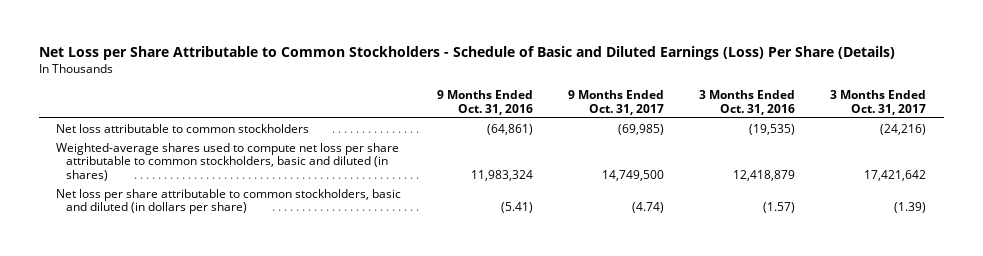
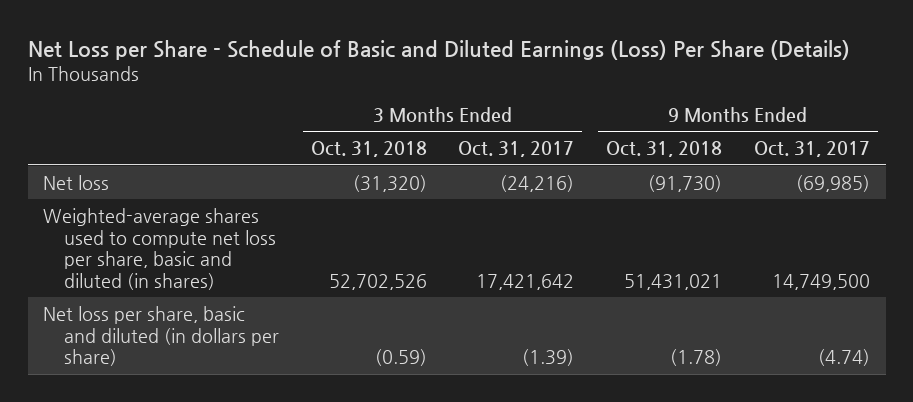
[38,46,895,61] Net Loss per Share Attributable to Common Stockholders - Schedule of Basic and Diluted Earnings (Loss) Per Share (Details) -> [27,39,850,60] Net Loss per Share - Schedule of Basic and Diluted Earnings (Loss) Per Share (Details)
[436,89,533,115] 9 Months Ended Oct. 31, 2016 -> none
[699,89,796,115] 3 Months Ended Oct. 31, 2016 -> none
none -> [310,141,427,158] Oct. 31, 2018
none -> [606,141,723,158] Oct. 31, 2018
[56,123,310,133] Net loss attributable to common stockholders -> [43,174,110,190] Net loss
[56,142,400,182] Weighted-average shares used to compute net loss per share attributable to common stockholders, basic and diluted (in shares) -> [43,207,276,291] Weighted-average shares used to compute net loss per share, basic and diluted (in shares)
[56,188,402,215] Net loss per share attributable to common stockholders, basic and diluted (in dollars per share) -> [43,305,279,367] Net loss per share, basic and diluted (in dollars per share)

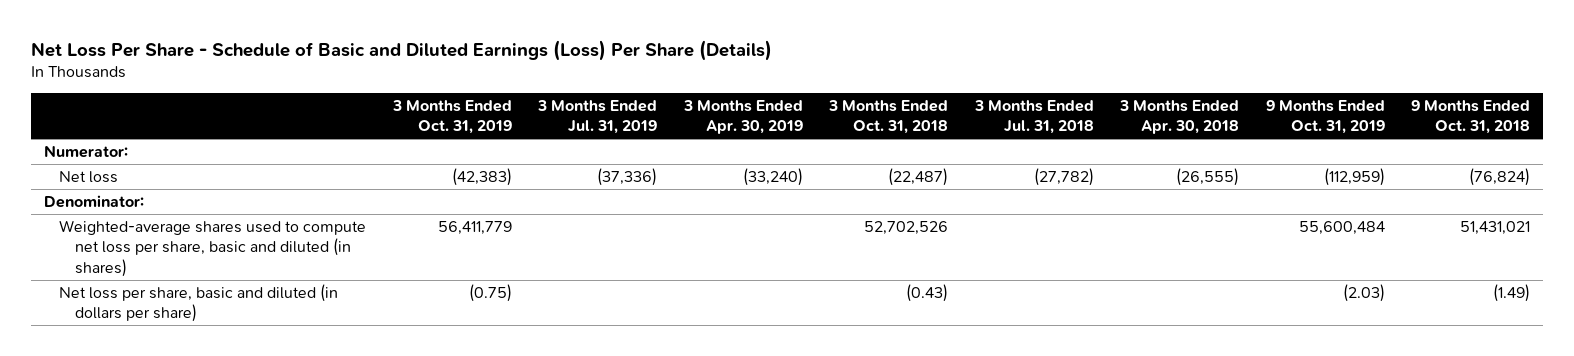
[27,39,850,60] Net Loss per Share - Schedule of Basic and Diluted Earnings (Loss) Per Share (Details) -> [30,39,772,61] Net Loss Per Share - Schedule of Basic and Diluted Earnings (Loss) Per Share (Details)
[458,141,575,158] Oct. 31, 2017 -> none
[753,141,870,158] Oct. 31, 2017 -> none
none -> [391,99,512,135] 3 Months Ended Oct. 31, 2019
none -> [537,99,658,135] 3 Months Ended Jul. 31, 2019
none -> [682,99,803,135] 3 Months Ended Apr. 30, 2019
none -> [973,99,1094,135] 3 Months Ended Jul. 31, 2018
none -> [1119,99,1240,135] 3 Months Ended Apr. 30, 2018
none -> [1265,99,1385,135] 9 Months Ended Oct. 31, 2019
none -> [44,144,129,158] Numerator:
[352,174,427,192] (31,320) -> [888,167,949,186] (22,487)
[648,174,723,192] (91,730) -> [1469,167,1531,186] (76,824)
none -> [44,194,145,208] Denominator:
[374,349,427,367] (0.59) -> [906,283,949,302] (0.43)
[670,349,723,367] (1.78) -> [1493,283,1531,302] (1.49)

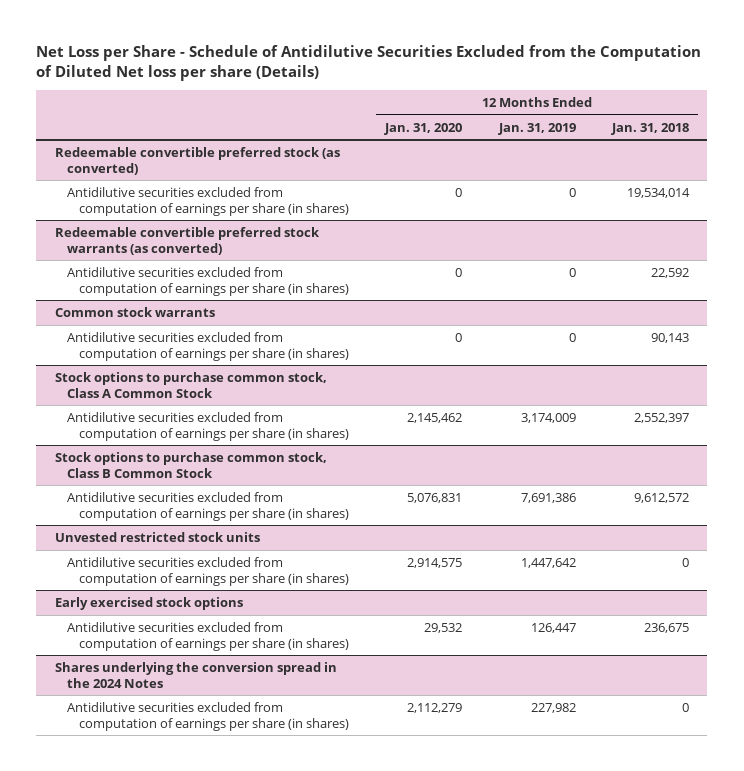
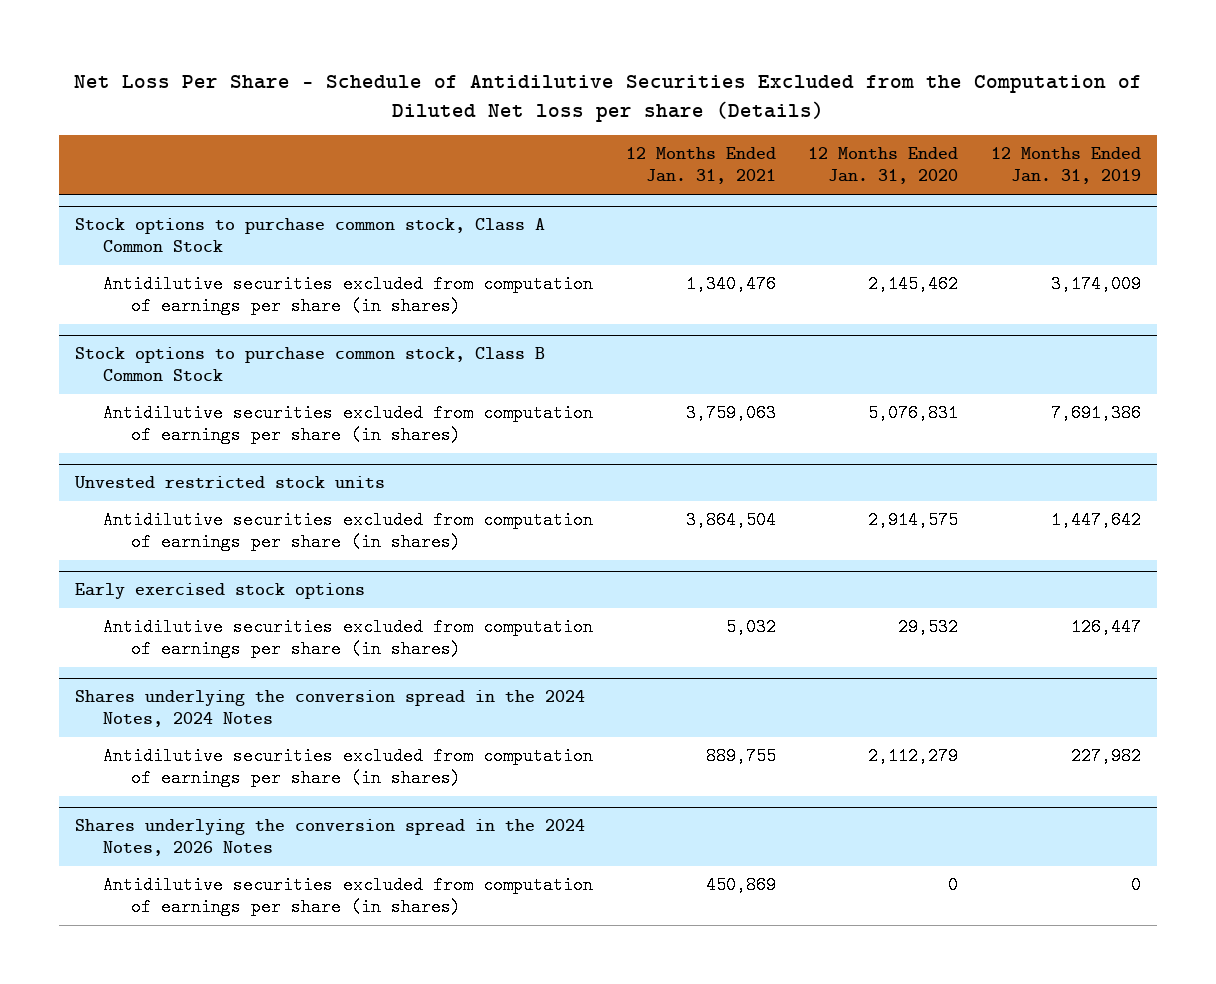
[36,44,702,82] Net Loss per Share - Schedule of Antidilutive Securities Excluded from the Computation of Diluted Net loss per share (Details) -> [74,74,1143,122] Net Loss Per Share - Schedule of Antidilutive Securities Excluded from the Computation of Diluted Net loss per share (Details)
[611,122,690,135] Jan. 31, 2018 -> none
none -> [625,147,776,185] 12 Months Ended Jan. 31, 2021
[54,146,340,175] Redeemable convertible preferred stock (as converted) -> none
[66,186,349,216] Antidilutive securities excluded from computation of earnings per share (in shares) -> none
[54,226,320,255] Redeemable convertible preferred stock warrants (as converted) -> none
[66,266,349,296] Antidilutive securities excluded from computation of earnings per share (in shares) -> none
[54,306,215,317] Common stock warrants -> none
[66,331,349,361] Antidilutive securities excluded from computation of earnings per share (in shares) -> none
[54,661,337,688] Shares underlying the conversion spread in the 2024 Notes -> [75,690,586,728] Shares underlying the conversion spread in the 2024 Notes, 2024 Notes
none -> [75,819,586,857] Shares underlying the conversion spread in the 2024 Notes, 2026 Notes
none -> [103,876,594,917] Antidilutive securities excluded from computation of earnings per share (in shares)

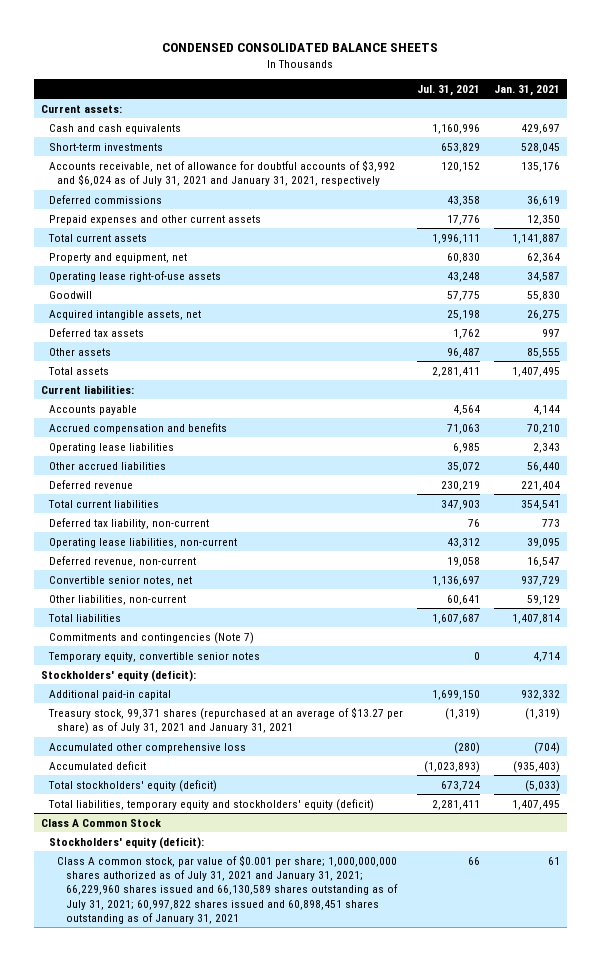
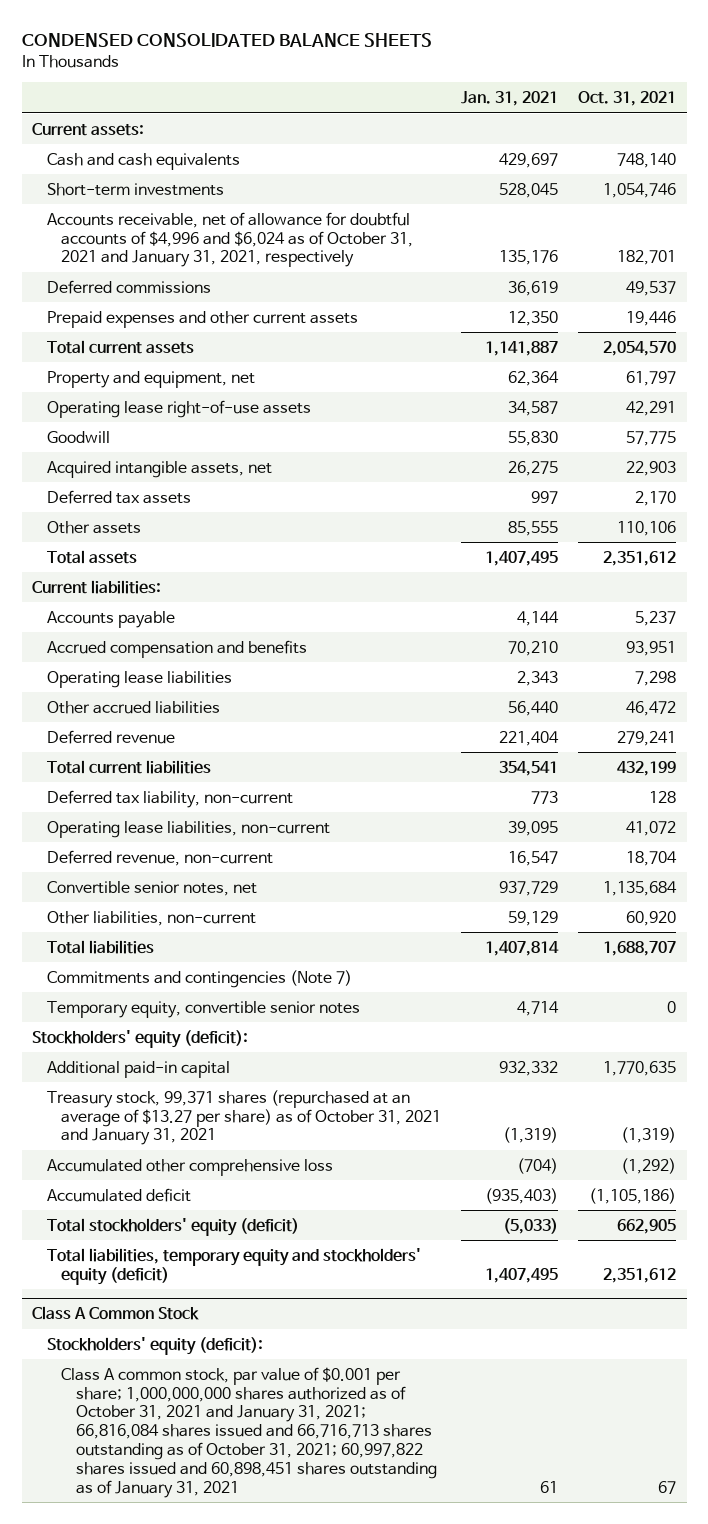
[416,84,480,96] Jul. 31, 2021 -> none
none -> [578,91,677,107] Oct. 31, 2021
[48,159,395,187] Accounts receivable, net of allowance for doubtful accounts of $3,992 and $6,024 as of July 31, 2021 and January 31, 2021, respectively -> [46,211,414,268] Accounts receivable, net of allowance for doubtful accounts of $4,996 and $6,024 as of October 31, 2021 and January 31, 2021, respectively
[47,706,403,735] Treasury stock, 99,371 shares (repurchased at an average of $13.27 per share) as of July 31, 2021 and January 31, 2021 -> [46,1089,442,1146] Treasury stock, 99,371 shares (repurchased at an average of $13.27 per share) as of October 31, 2021 and January 31, 2021
[57,854,398,924] Class A common stock, par value of $0.001 per share; 1,000,000,000 shares authorized as of July 31, 2021 and January 31, 2021; 66,229,960 shares issued and 66,130,589 shares outstanding as of July 31, 2021; 60,997,822 shares issued and 60,898,451 shares outstanding as of January 31, 2021 -> [61,1366,437,1498] Class A common stock, par value of $0.001 per share; 1,000,000,000 shares authorized as of October 31, 2021 and January 31, 2021; 66,816,084 shares issued and 66,716,713 shares outstanding as of October 31, 2021; 60,997,822 shares issued and 60,898,451 shares outstanding as of January 31, 2021

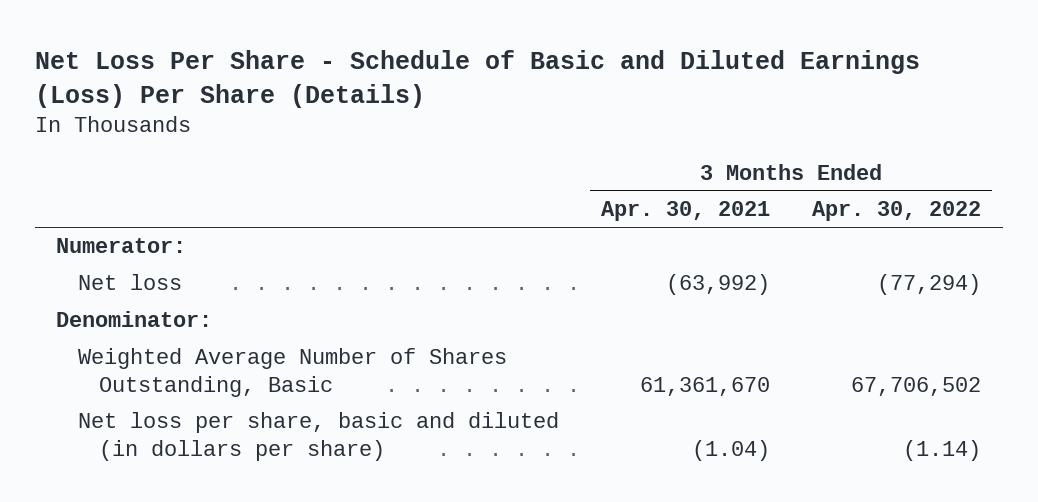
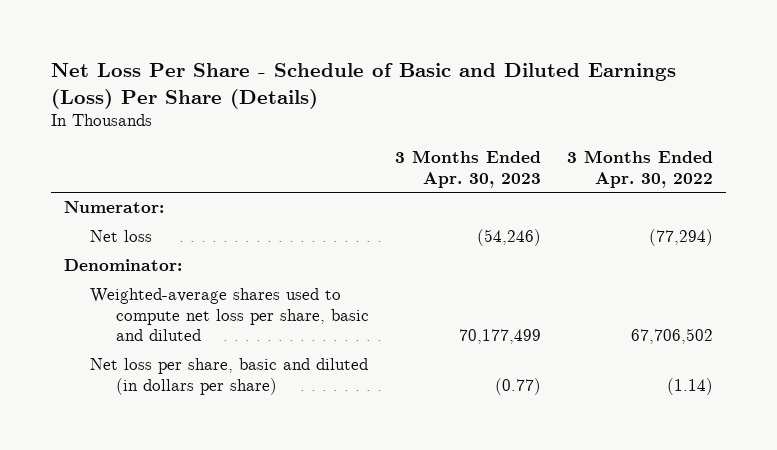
[601,201,771,222] Apr. 30, 2021 -> none
none -> [395,150,542,188] 3 Months Ended Apr. 30, 2023
[77,348,507,398] Weighted Average Number of Shares Outstanding, Basic -> [90,288,370,342] Weighted-average shares used to compute net loss per share, basic and diluted

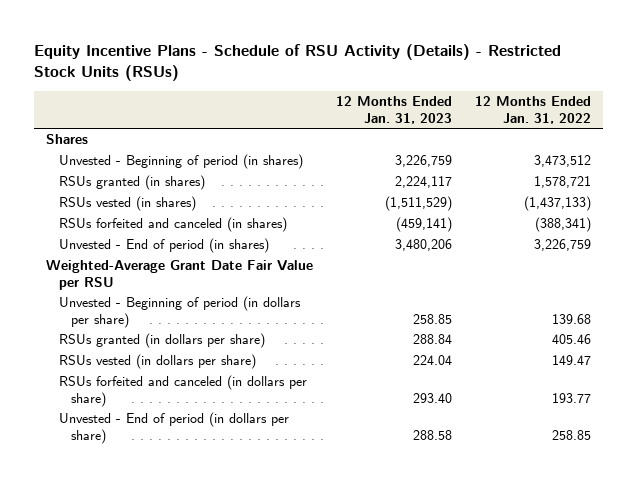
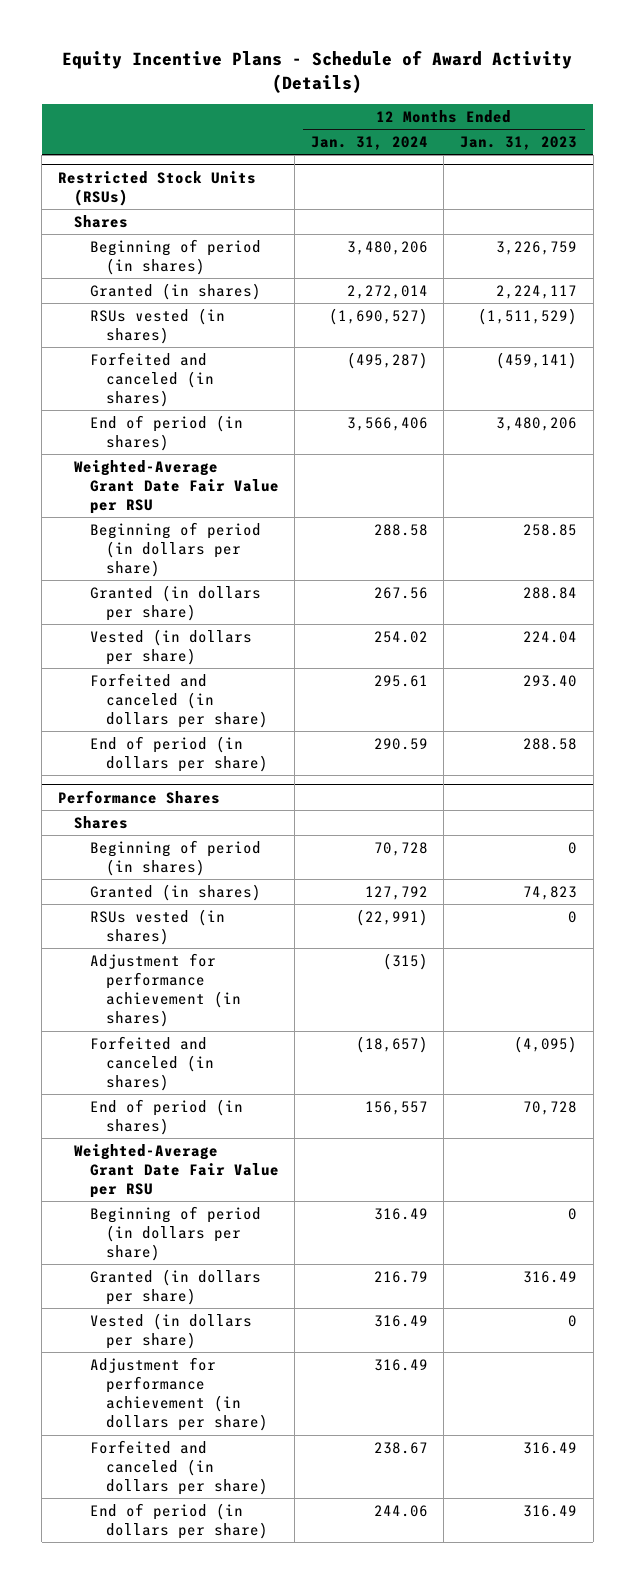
[34,43,562,82] Equity Incentive Plans - Schedule of RSU Activity (Details) - Restricted Stock Units (RSUs) -> [62,50,573,93] Equity Incentive Plans - Schedule of Award Activity (Details)
[475,96,592,124] 12 Months Ended Jan. 31, 2022 -> none
none -> [310,136,428,151] Jan. 31, 2024
none -> [57,170,256,206] Restricted Stock Units (RSUs)
[58,154,303,170] Unvested - Beginning of period (in shares) -> [89,238,261,276] Beginning of period (in shares)
[58,175,205,191] RSUs granted (in shares) -> [89,282,261,300] Granted (in shares)
[58,217,287,233] RSUs forfeited and canceled (in shares) -> [89,351,214,408] Forfeited and canceled (in shares)
[58,238,269,254] Unvested - End of period (in shares) -> [89,414,243,452] End of period (in shares)
[58,296,301,328] Unvested - Beginning of period (in dollars per share) -> [89,521,261,578] Beginning of period (in dollars per share)
[58,333,265,349] RSUs granted (in dollars per share) -> [89,584,261,622] Granted (in dollars per share)
[58,354,256,370] RSUs vested (in dollars per share) -> [89,628,252,666] Vested (in dollars per share)
[58,375,307,407] RSUs forfeited and canceled (in dollars per share) -> [89,672,268,729] Forfeited and canceled (in dollars per share)
[58,412,289,444] Unvested - End of period (in dollars per share) -> [89,735,268,773] End of period (in dollars per share)
none -> [57,789,220,804] Performance Shares
none -> [73,815,128,829] Shares
none -> [89,839,261,877] Beginning of period (in shares)
none -> [89,883,261,901] Granted (in shares)
none -> [89,908,225,946] RSUs vested (in shares)
none -> [89,952,241,1028] Adjustment for performance achievement (in shares)
none -> [89,1035,214,1092] Forfeited and canceled (in shares)
none -> [89,1098,243,1136] End of period (in shares)
none -> [73,1143,279,1199] Weighted-Average Grant Date Fair Value per RSU
none -> [89,1205,261,1262] Beginning of period (in dollars per share)
none -> [89,1268,261,1306] Granted (in dollars per share)
none -> [89,1312,252,1350] Vested (in dollars per share)
none -> [89,1356,268,1432] Adjustment for performance achievement (in dollars per share)
none -> [89,1439,268,1496] Forfeited and canceled (in dollars per share)
none -> [89,1502,268,1540] End of period (in dollars per share)

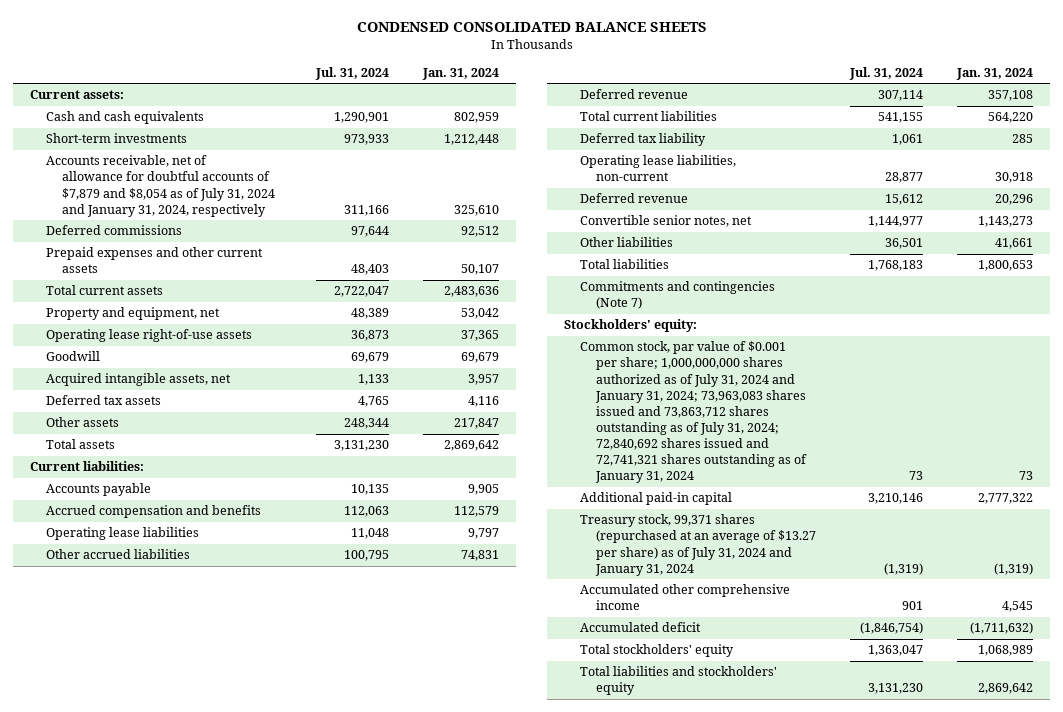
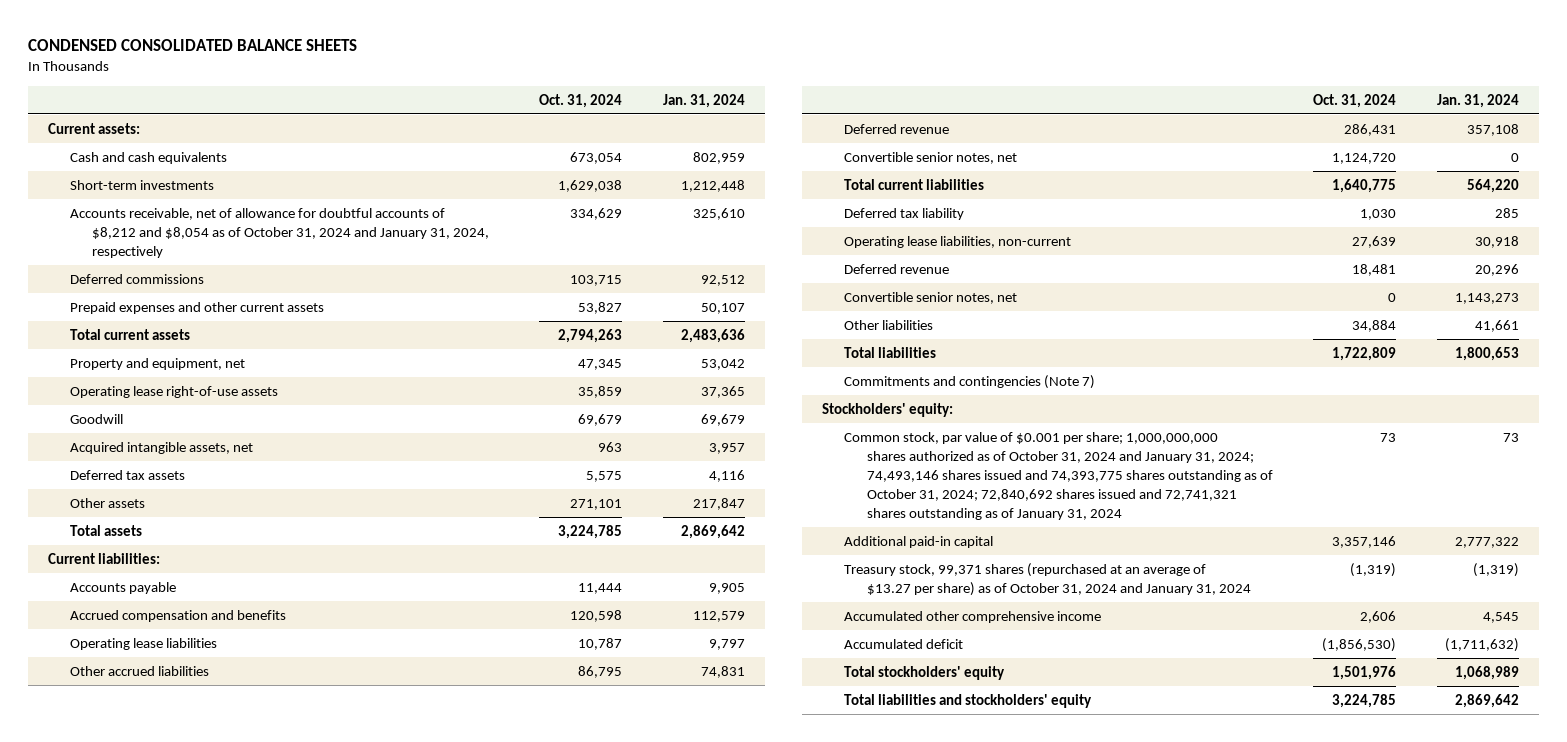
[314,66,389,80] Jul. 31, 2024 -> none
none -> [539,93,623,108] Oct. 31, 2024
[45,155,275,217] Accounts receivable, net of allowance for doubtful accounts of $7,879 and $8,054 as of July 31, 2024 and January 31, 2024, respectively -> [70,207,490,258] Accounts receivable, net of allowance for doubtful accounts of $8,212 and $8,054 as of October 31, 2024 and January 31, 2024, respectively
none -> [844,151,1018,164] Convertible senior notes, net
[580,341,807,484] Common stock, par value of $0.001 per share; 1,000,000,000 shares authorized as of July 31, 2024 and January 31, 2024; 73,963,083 shares issued and 73,863,712 shares outstanding as of July 31, 2024; 72,840,692 shares issued and 72,741,321 shares outstanding as of January 31, 2024 -> [844,431,1273,520] Common stock, par value of $0.001 per share; 1,000,000,000 shares authorized as of October 31, 2024 and January 31, 2024; 74,493,146 shares issued and 74,393,775 shares outstanding as of October 31, 2024; 72,840,692 shares issued and 72,741,321 shares outstanding as of January 31, 2024
[580,514,816,576] Treasury stock, 99,371 shares (repurchased at an average of $13.27 per share) as of July 31, 2024 and January 31, 2024 -> [844,562,1251,596] Treasury stock, 99,371 shares (repurchased at an average of $13.27 per share) as of October 31, 2024 and January 31, 2024

